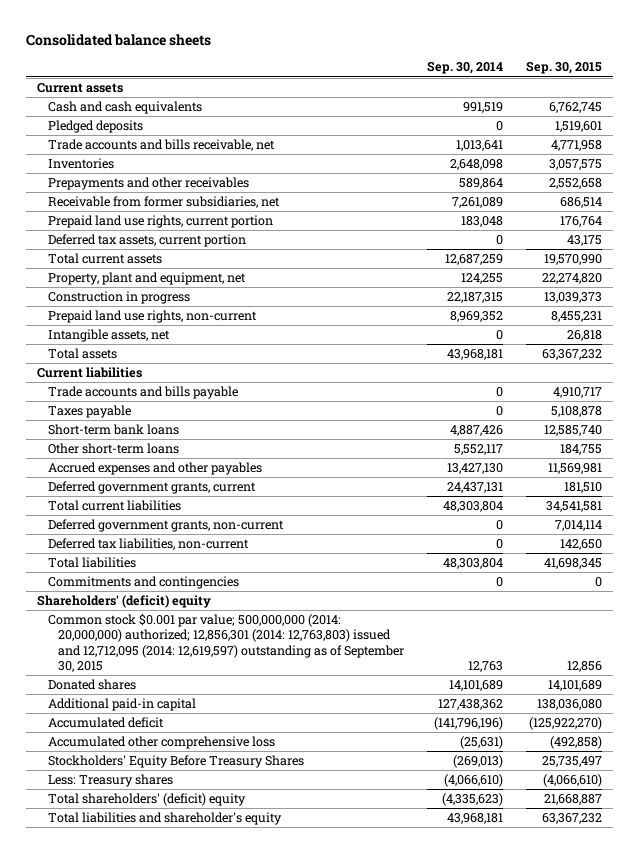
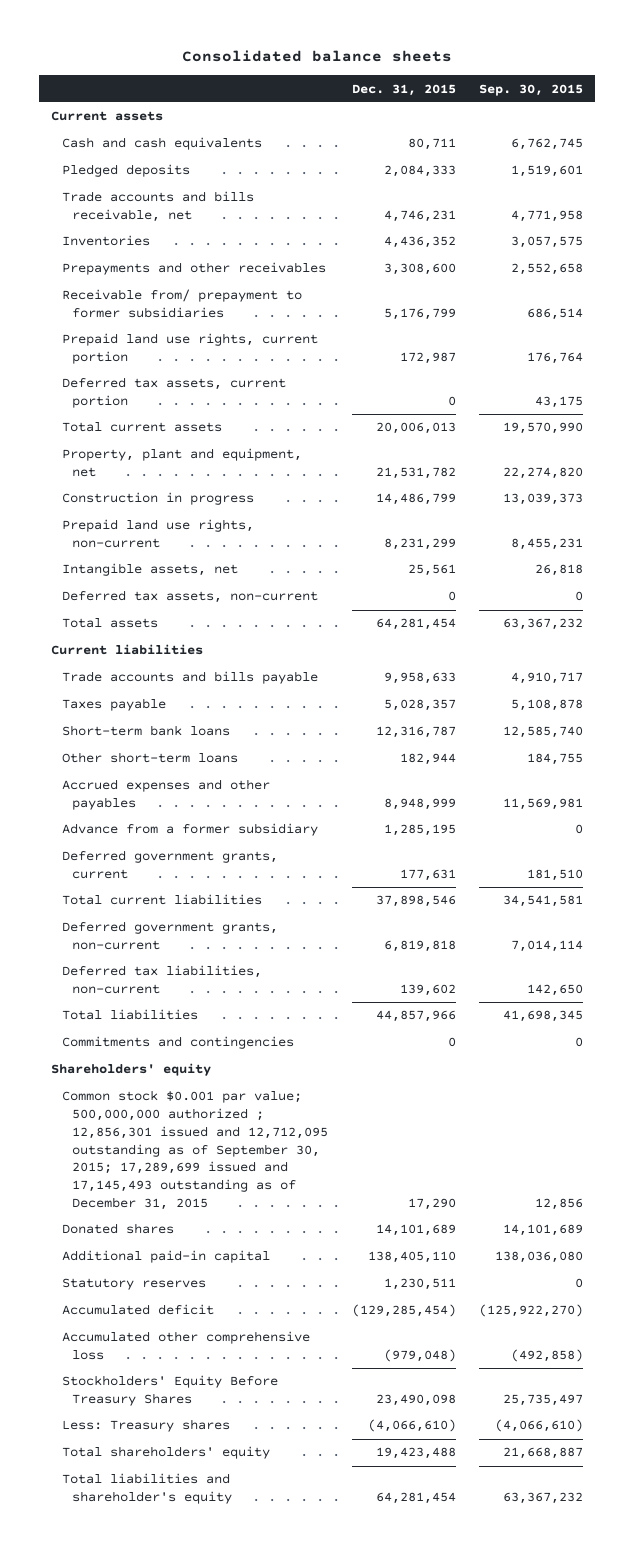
[426,61,503,75] Sep. 30, 2014 -> none
none -> [351,83,456,96] Dec. 31, 2015
[47,196,280,209] Receivable from former subsidiaries, net -> [61,289,302,319] Receivable from/ prepayment to former subsidiaries
none -> [61,590,318,604] Deferred tax assets, non-current
none -> [61,823,318,837] Advance from a former subsidiary
[37,595,212,609] Shareholders' (deficit) equity -> [51,1063,212,1077] Shareholders' equity
[47,613,404,673] Common stock $0.001 par value; 500,000,000 (2014: 20,000,000) authorized; 12,856,301 (2014: 12,763,803) issued and 12,712,095 (2014: 12,619,597) outstanding as of September 30, 2015 -> [61,1090,328,1210] Common stock $0.001 par value; 500,000,000 authorized ; 12,856,301 issued and 12,712,095 outstanding as of September 30, 2015; 17,289,699 issued and 17,145,493 outstanding as of December 31, 2015
none -> [61,1278,206,1291] Statutory reserves
[47,793,246,807] Total shareholders' (deficit) equity -> [61,1446,270,1460] Total shareholders' equity

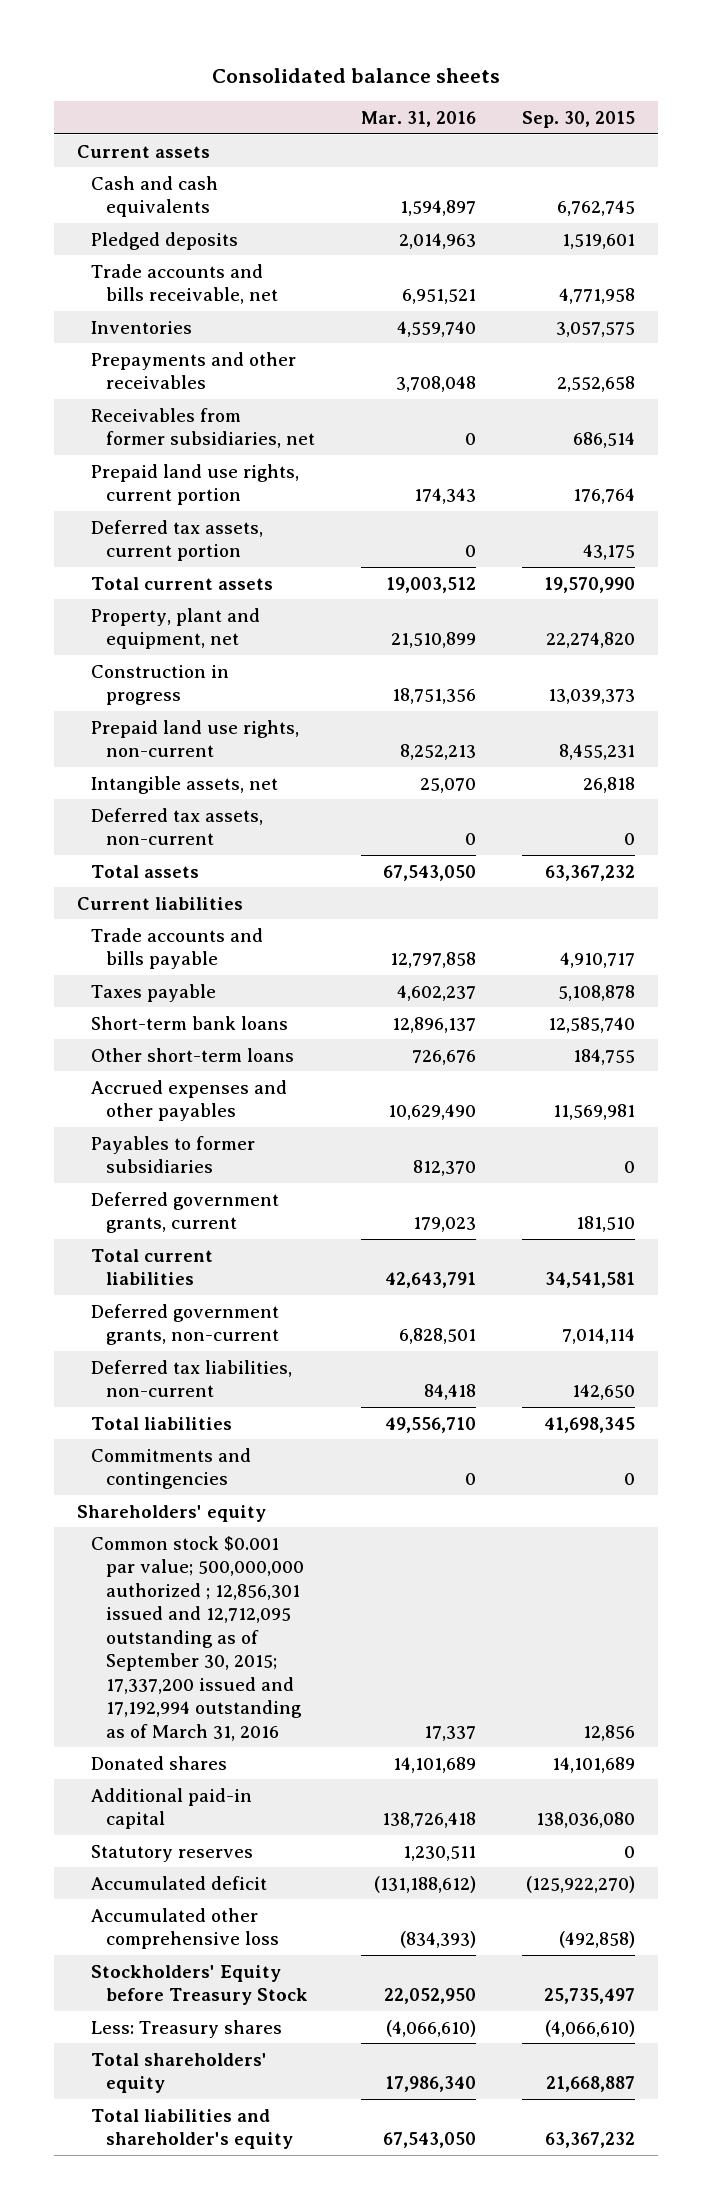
[351,83,456,96] Dec. 31, 2015 -> none
none -> [360,110,476,127] Mar. 31, 2016
[61,289,302,319] Receivable from/ prepayment to former subsidiaries -> [91,407,315,449] Receivables from former subsidiaries, net
[61,823,318,837] Advance from a former subsidiary -> [91,1135,256,1174] Payables to former subsidiaries
[61,1090,328,1210] Common stock $0.001 par value; 500,000,000 authorized ; 12,856,301 issued and 12,712,095 outstanding as of September 30, 2015; 17,289,699 issued and 17,145,493 outstanding as of December 31, 2015 -> [91,1535,304,1741] Common stock $0.001 par value; 500,000,000 authorized ; 12,856,301 issued and 12,712,095 outstanding as of September 30, 2015; 17,337,200 issued and 17,192,994 outstanding as of March 31, 2016
[61,1375,278,1407] Stockholders' Equity Before Treasury Shares -> [91,1964,308,2006] Stockholders' Equity before Treasury Stock

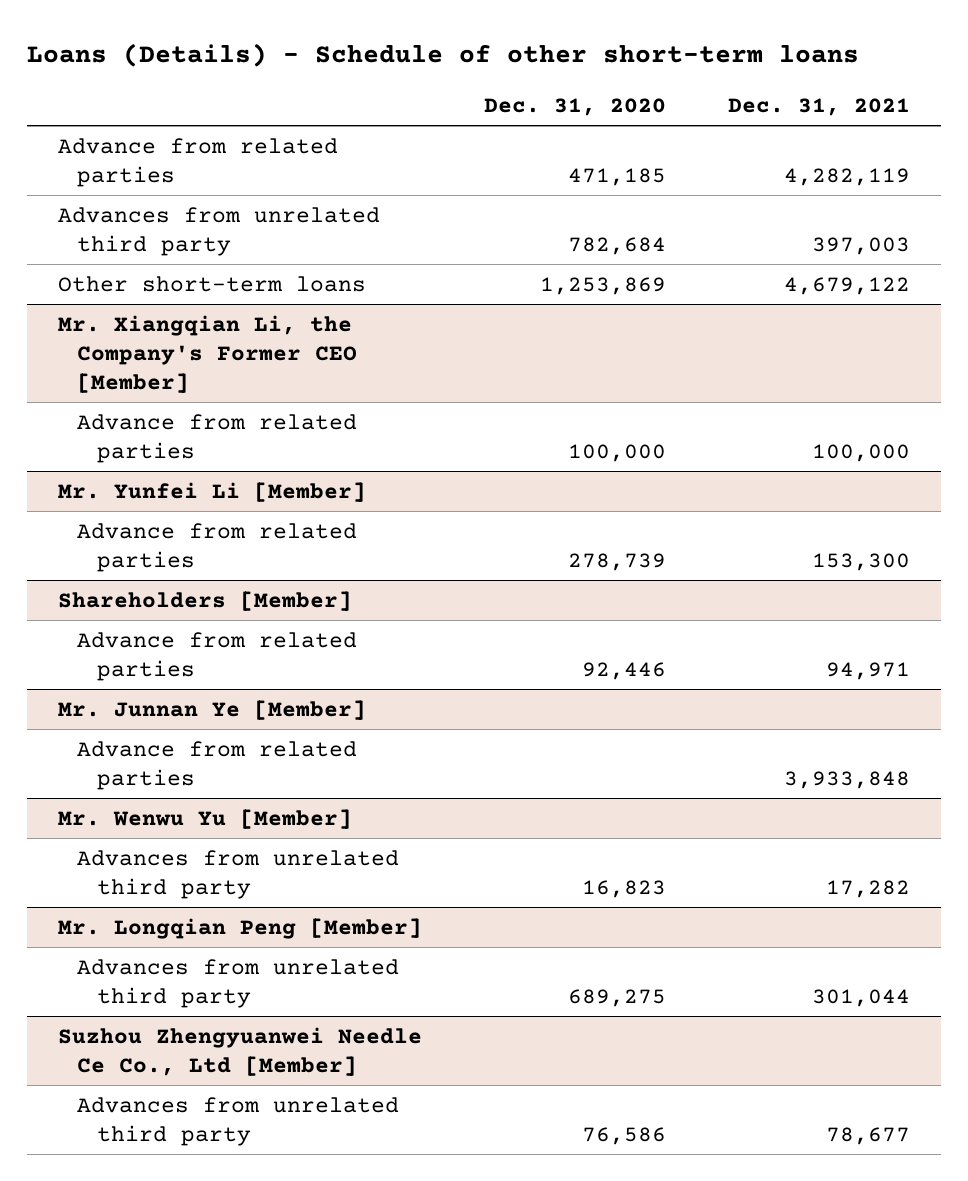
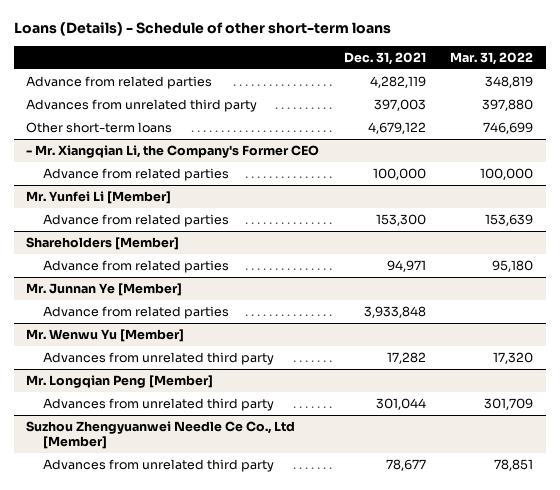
[483,97,666,116] Dec. 31, 2020 -> none
none -> [450,51,534,65] Mar. 31, 2022
[57,314,358,393] Mr. Xiangqian Li, the Company's Former CEO [Member] -> [26,145,320,159] - Mr. Xiangqian Li, the Company's Former CEO

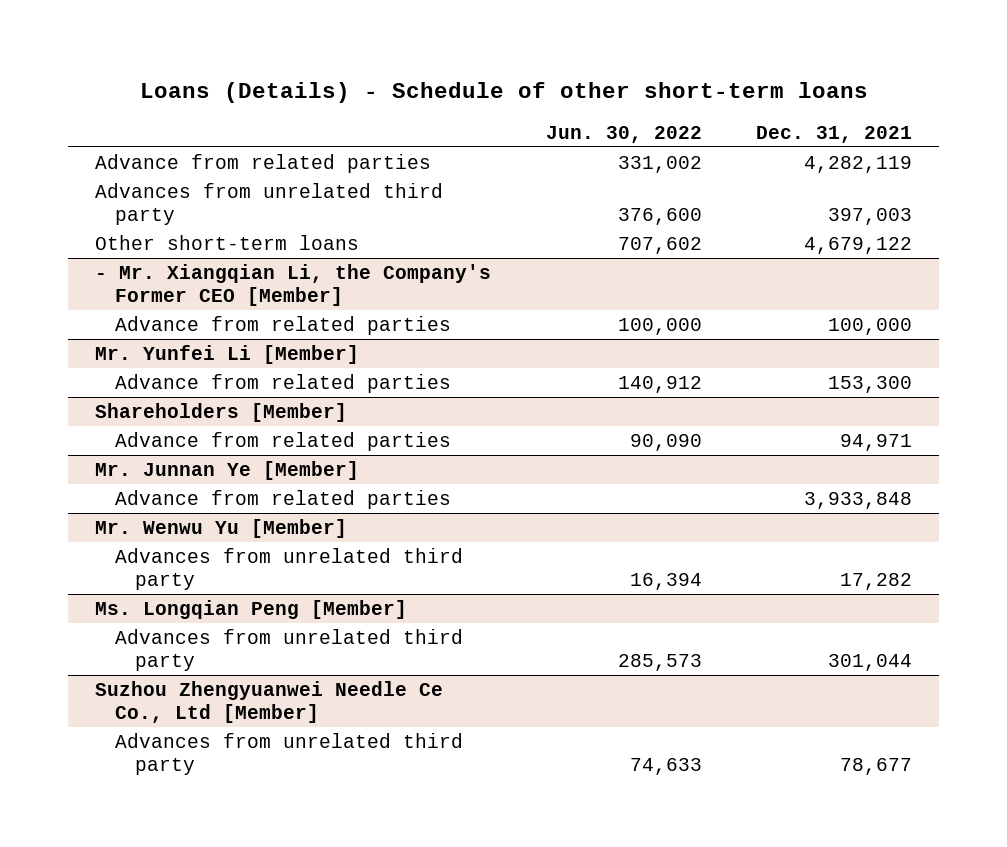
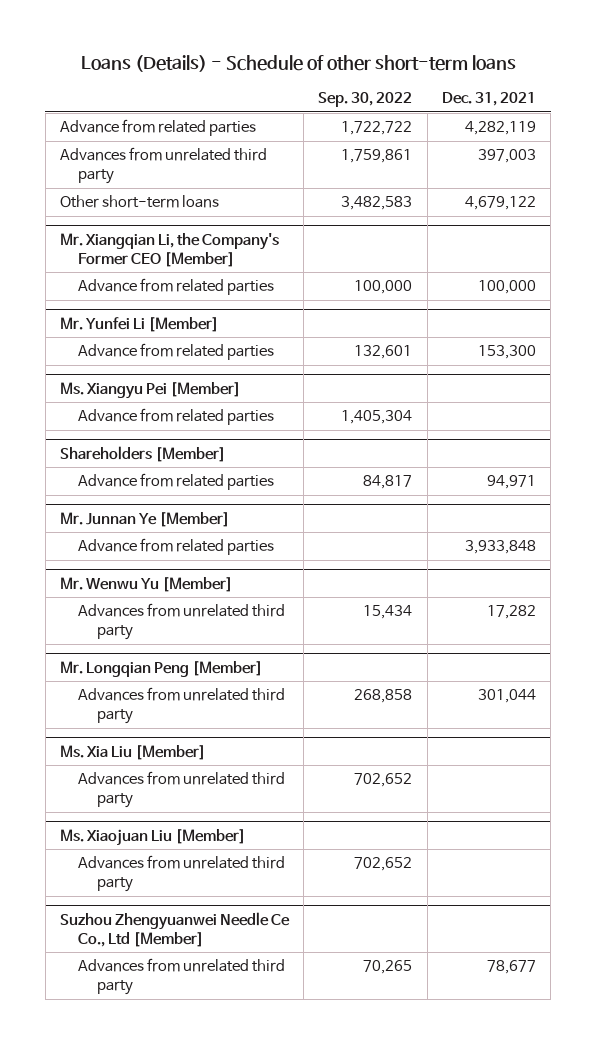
[545,125,702,143] Jun. 30, 2022 -> none
none -> [318,92,413,108] Sep. 30, 2022
[94,263,491,306] - Mr. Xiangqian Li, the Company's Former CEO [Member] -> [59,232,279,267] Mr. Xiangqian Li, the Company's Former CEO [Member]
none -> [59,381,241,399] Ms. Xiangyu Pei [Member]
none -> [78,408,275,426] Advance from related parties
[94,599,407,619] Ms. Longqian Peng [Member] -> [59,660,263,677] Mr. Longqian Peng [Member]
none -> [59,744,206,760] Ms. Xia Liu [Member]
none -> [78,771,286,809] Advances from unrelated third party
none -> [59,828,246,846] Ms. Xiaojuan Liu [Member]
none -> [78,855,286,893] Advances from unrelated third party

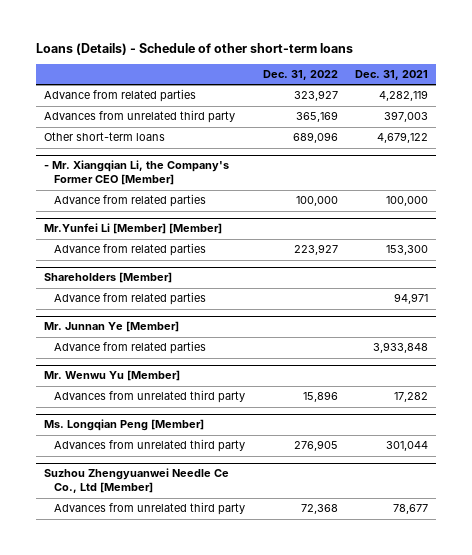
[318,92,413,108] Sep. 30, 2022 -> none
none -> [262,70,338,81] Dec. 31, 2022
[59,232,279,267] Mr. Xiangqian Li, the Company's Former CEO [Member] -> [44,160,230,186] - Mr. Xiangqian Li, the Company's Former CEO [Member]
[59,316,219,332] Mr. Yunfei Li [Member] -> [44,223,223,235] Mr.Yunfei Li [Member] [Member]
[59,381,241,399] Ms. Xiangyu Pei [Member] -> none
[78,408,275,426] Advance from related parties -> none
[59,660,263,677] Mr. Longqian Peng [Member] -> [44,419,205,432] Ms. Longqian Peng [Member]
[59,744,206,760] Ms. Xia Liu [Member] -> none
[78,771,286,809] Advances from unrelated third party -> none
[59,828,246,846] Ms. Xiaojuan Liu [Member] -> none
[78,855,286,893] Advances from unrelated third party -> none

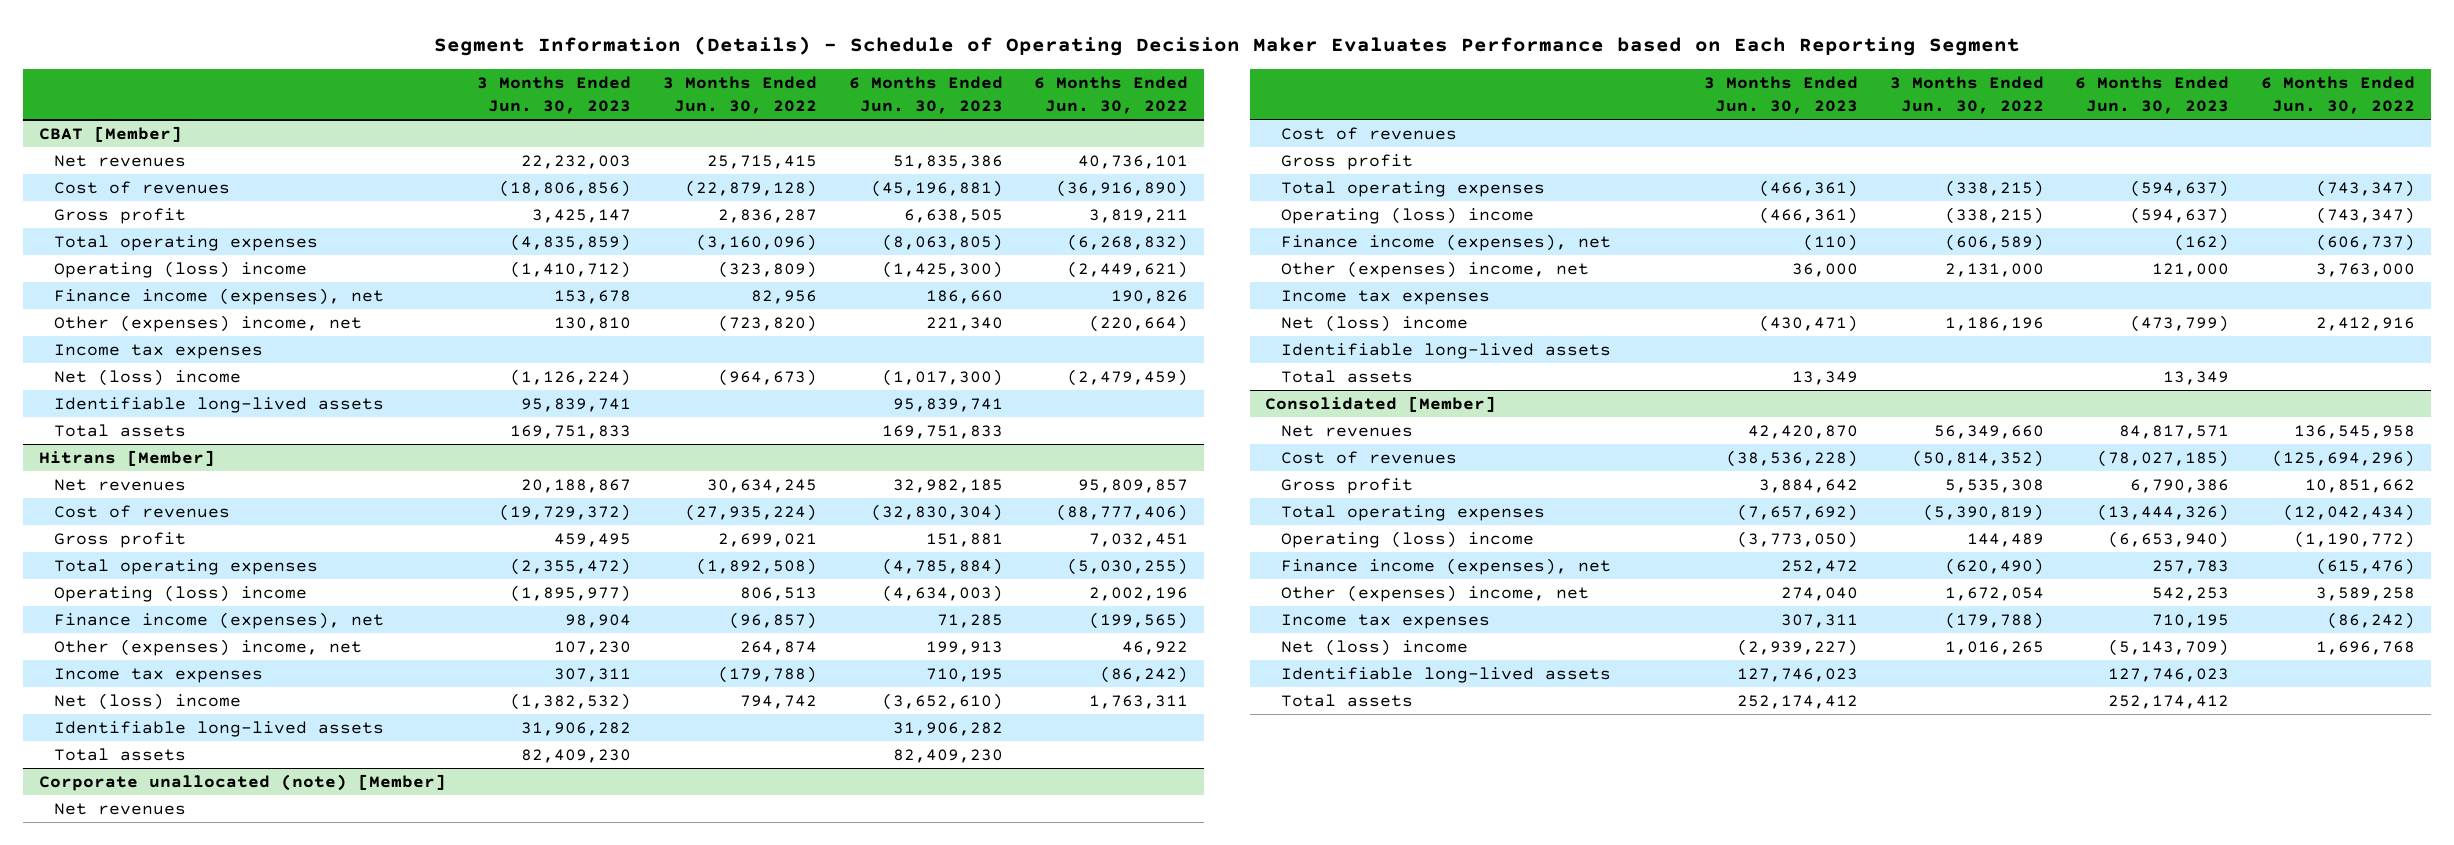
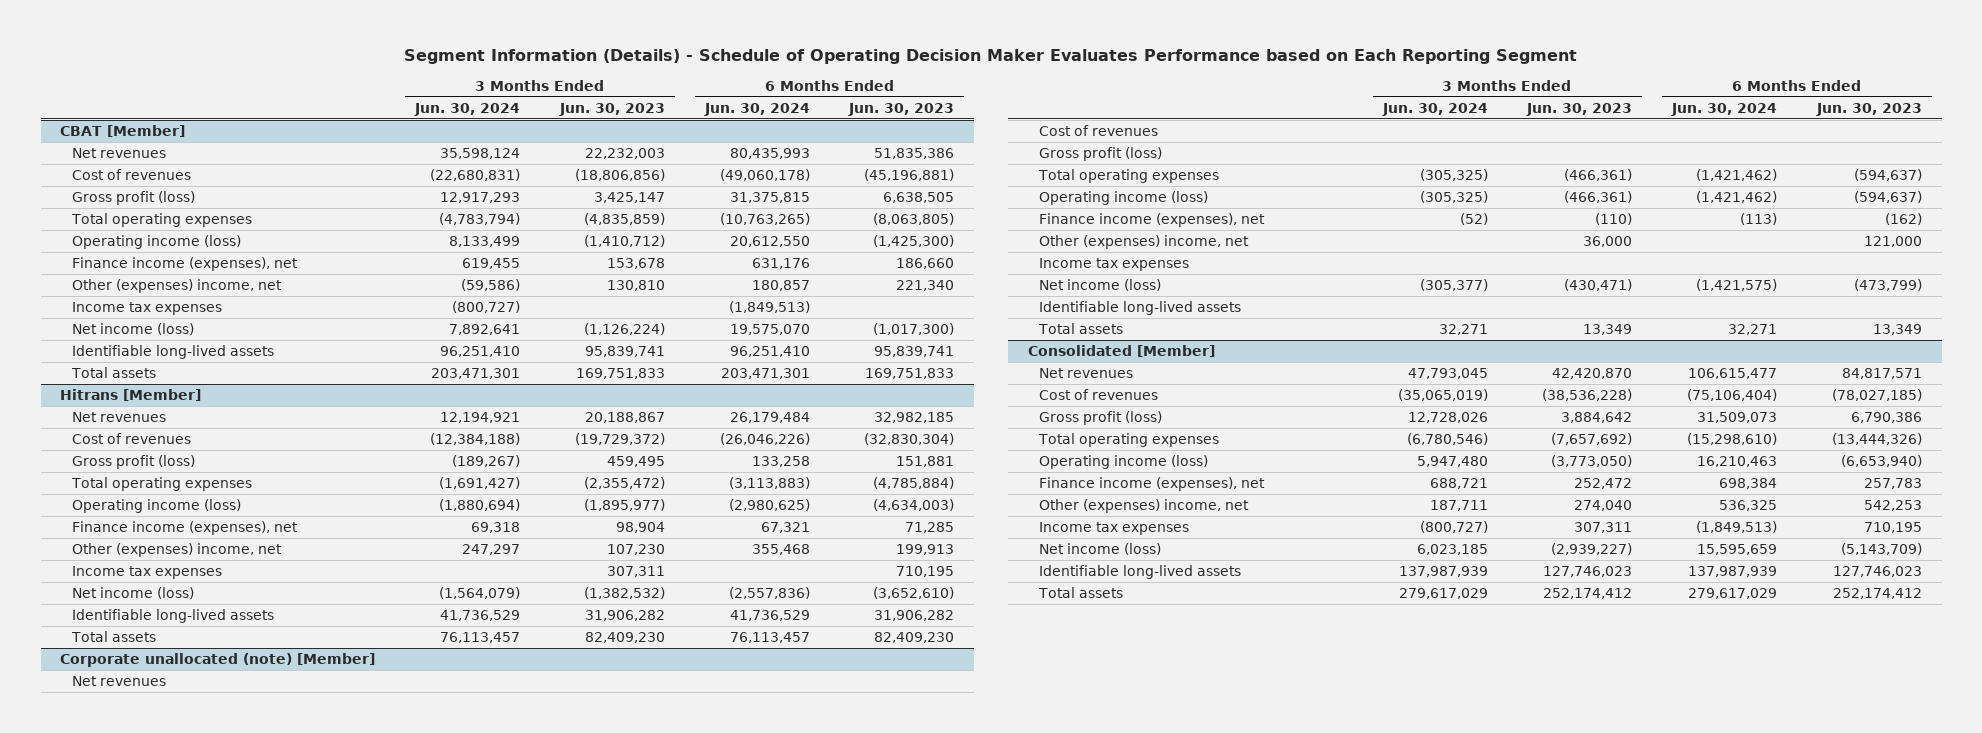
[663,76,818,115] 3 Months Ended Jun. 30, 2022 -> none
[1034,76,1189,115] 6 Months Ended Jun. 30, 2022 -> none
none -> [414,102,521,116] Jun. 30, 2024
none -> [703,102,810,116] Jun. 30, 2024
[54,207,187,224] Gross profit -> [71,190,195,205] Gross profit (loss)
[54,260,308,278] Operating (loss) income -> [71,234,241,249] Operating income (loss)
[54,368,242,386] Net (loss) income -> [71,322,194,335] Net income (loss)
[54,531,187,548] Gross profit -> [71,454,195,469] Gross profit (loss)
[54,584,308,602] Operating (loss) income -> [71,498,241,513] Operating income (loss)
[54,692,242,710] Net (loss) income -> [71,586,194,599] Net income (loss)
[1280,153,1413,170] Gross profit -> [1039,146,1163,161] Gross profit (loss)
[1280,206,1534,224] Operating (loss) income -> [1039,190,1209,205] Operating income (loss)
[1280,314,1468,332] Net (loss) income -> [1039,278,1162,291] Net income (loss)
[1280,477,1413,494] Gross profit -> [1039,410,1163,425] Gross profit (loss)
[1280,530,1534,548] Operating (loss) income -> [1039,454,1209,469] Operating income (loss)
[1280,638,1468,656] Net (loss) income -> [1039,542,1162,555] Net income (loss)

